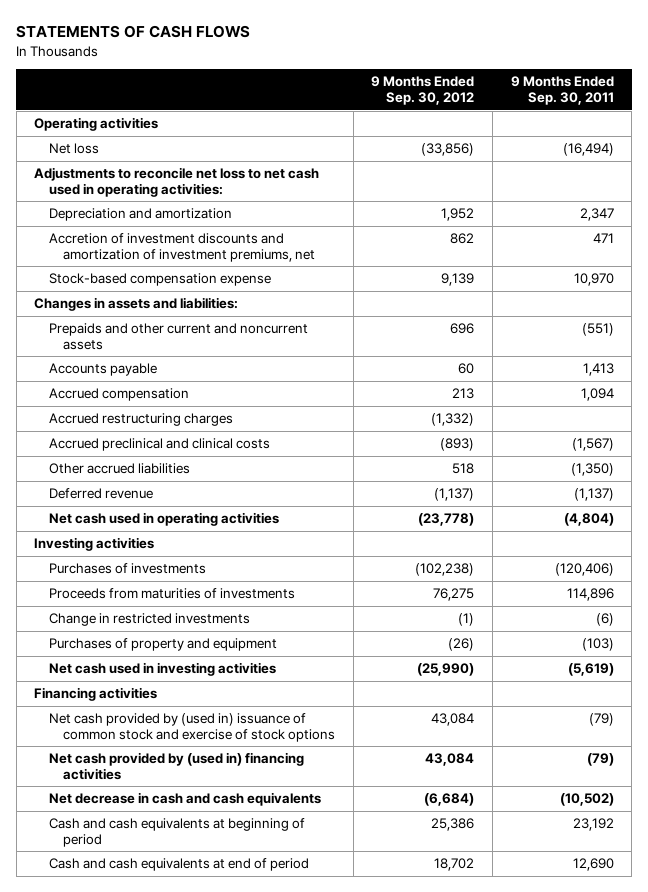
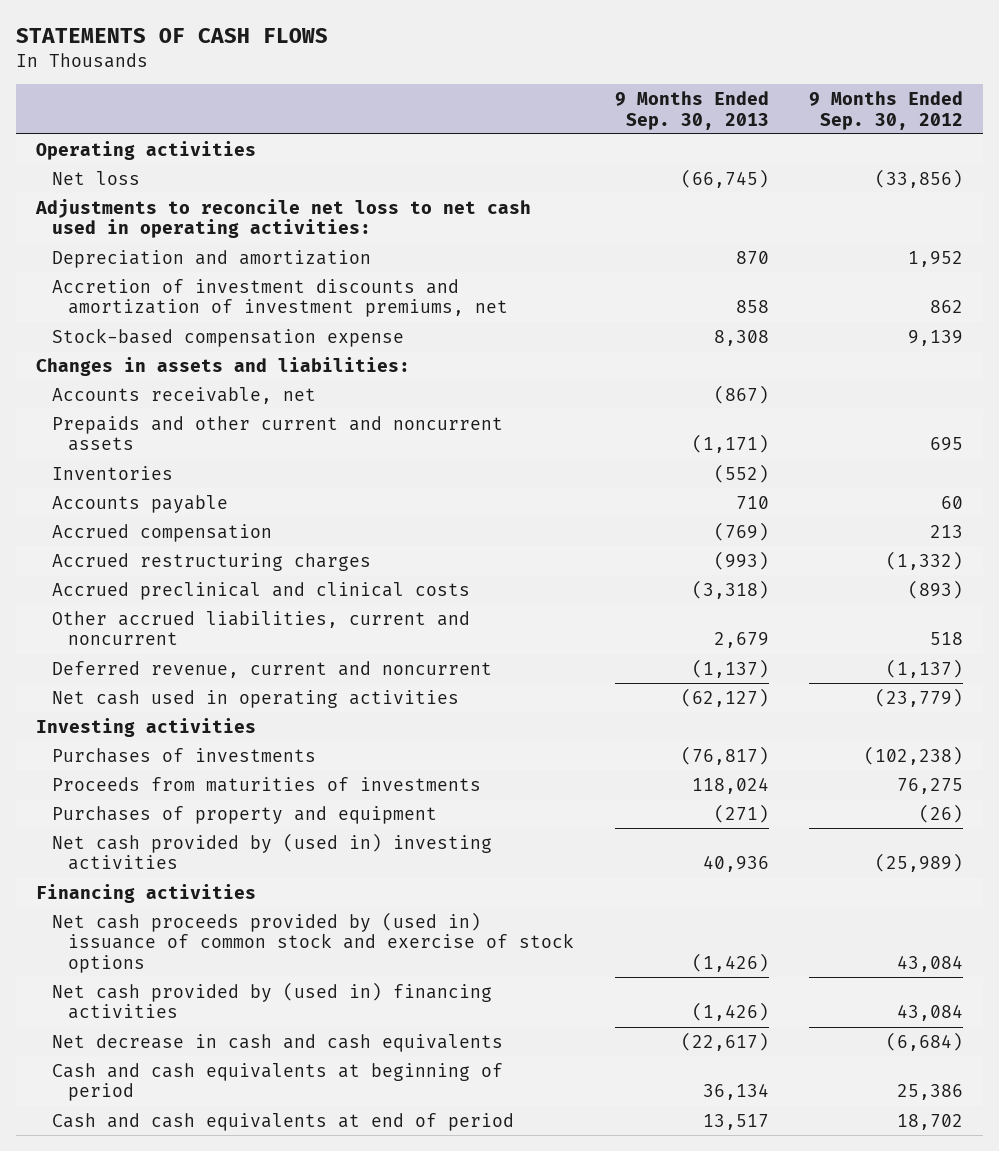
[510,76,614,106] 9 Months Ended Sep. 30, 2011 -> none
none -> [614,91,769,130] 9 Months Ended Sep. 30, 2013
none -> [52,386,317,404] Accounts receivable, net
[450,323,475,335] 696 -> [929,437,963,452] 695
none -> [52,465,174,480] Inventories
[48,463,190,475] Other accrued liabilities -> [52,610,471,646] Other accrued liabilities, current and noncurrent
[48,488,153,500] Deferred revenue -> [52,660,493,678] Deferred revenue, current and noncurrent
[418,513,475,527] (23,778) -> [874,687,963,707] (23,779)
[48,613,250,627] Change in restricted investments -> none
[48,662,276,677] Net cash used in investing activities -> [52,832,493,871] Net cash provided by (used in) investing activities
[417,663,475,677] (25,990) -> [874,853,963,873] (25,989)
[48,713,336,742] Net cash provided by (used in) issuance of common stock and exercise of stock options -> [52,911,575,973] Net cash proceeds provided by (used in) issuance of common stock and exercise of stock options

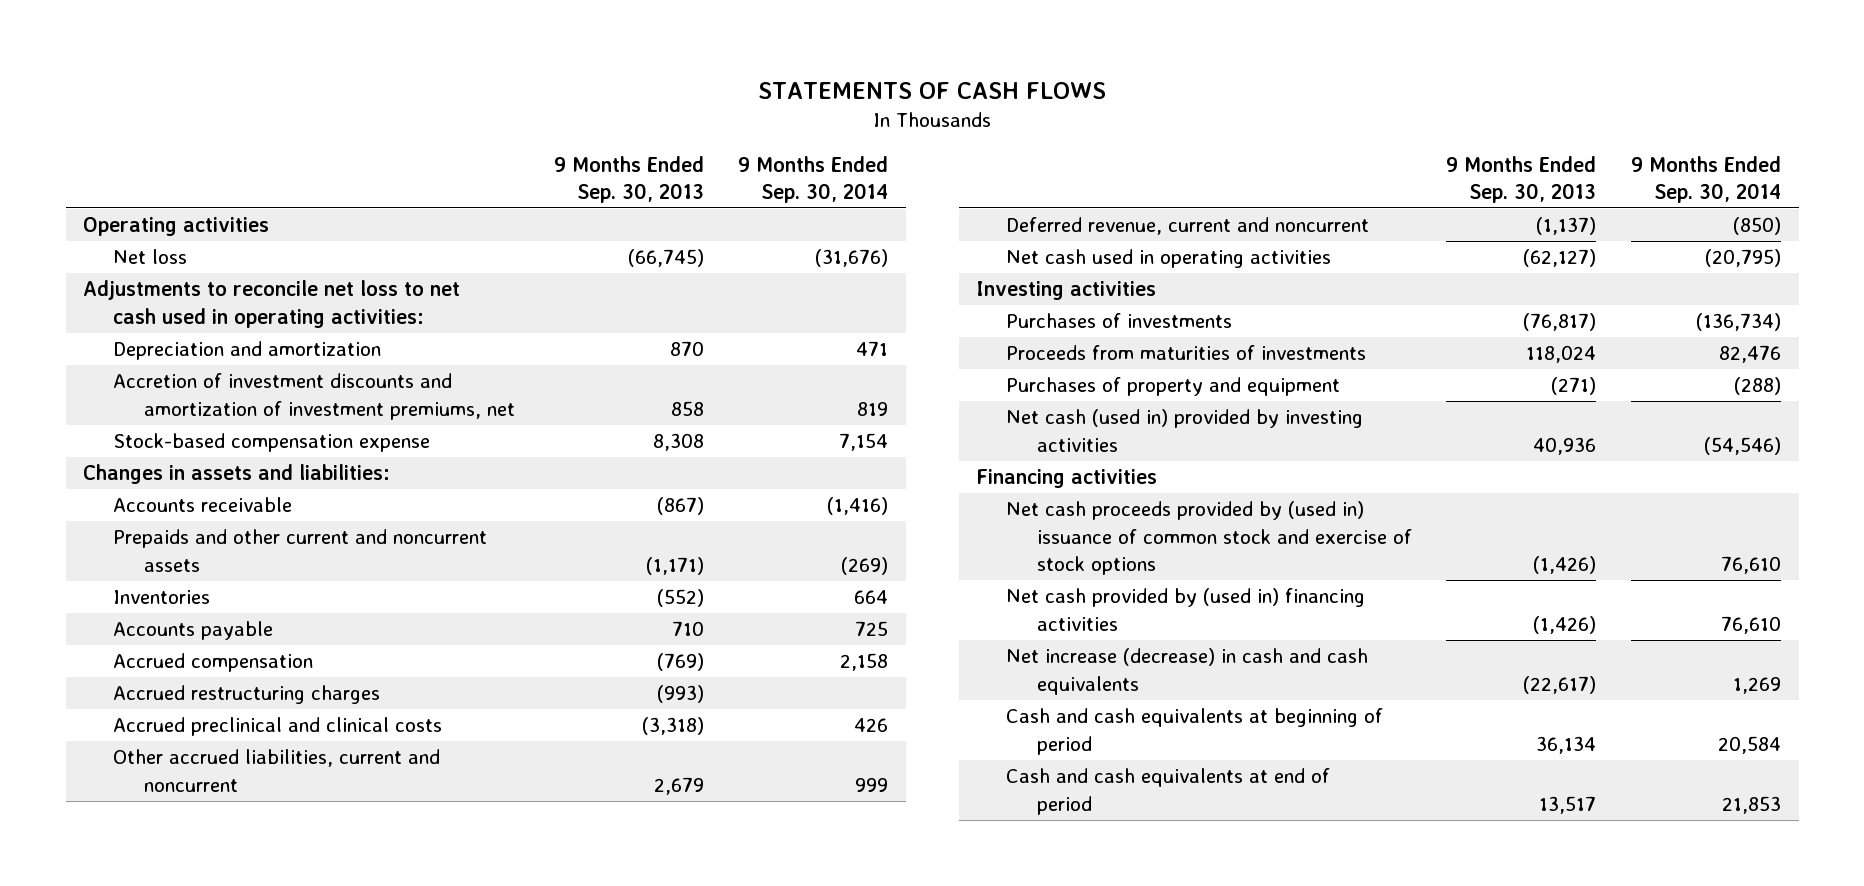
[808,91,963,130] 9 Months Ended Sep. 30, 2012 -> none
none -> [738,155,889,203] 9 Months Ended Sep. 30, 2014
[52,386,317,404] Accounts receivable, net -> [113,497,293,513] Accounts receivable
[52,832,493,871] Net cash provided by (used in) investing activities -> [1006,409,1364,452] Net cash (used in) provided by investing activities
[52,1033,504,1052] Net decrease in cash and cash equivalents -> [1006,648,1369,695] Net increase (decrease) in cash and cash equivalents

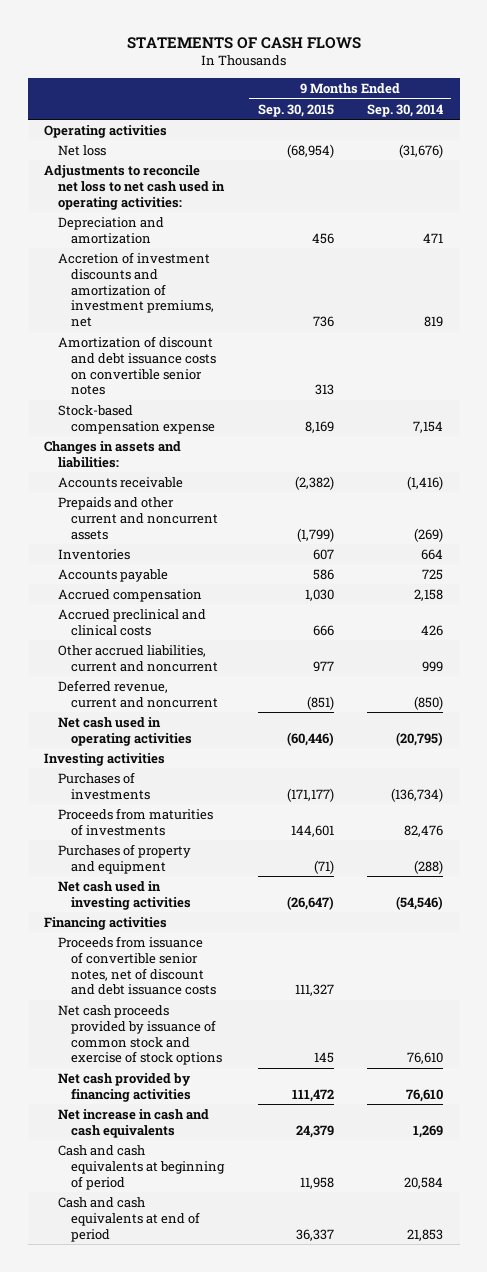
[553,155,704,203] 9 Months Ended Sep. 30, 2013 -> none
none -> [257,103,334,117] Sep. 30, 2015
none -> [57,335,217,396] Amortization of discount and debt issuance costs on convertible senior notes
[113,685,381,705] Accrued restructuring charges -> none
[1006,409,1364,452] Net cash (used in) provided by investing activities -> [57,880,192,910] Net cash used in investing activities
none -> [57,935,217,996] Proceeds from issuance of convertible senior notes, net of discount and debt issuance costs
[1006,501,1412,575] Net cash proceeds provided by (used in) issuance of common stock and exercise of stock options -> [57,1004,223,1066] Net cash proceeds provided by issuance of common stock and exercise of stock options
[1006,588,1366,631] Net cash provided by (used in) financing activities -> [57,1072,192,1102] Net cash provided by financing activities
[1006,648,1369,695] Net increase (decrease) in cash and cash equivalents -> [57,1108,209,1138] Net increase in cash and cash equivalents

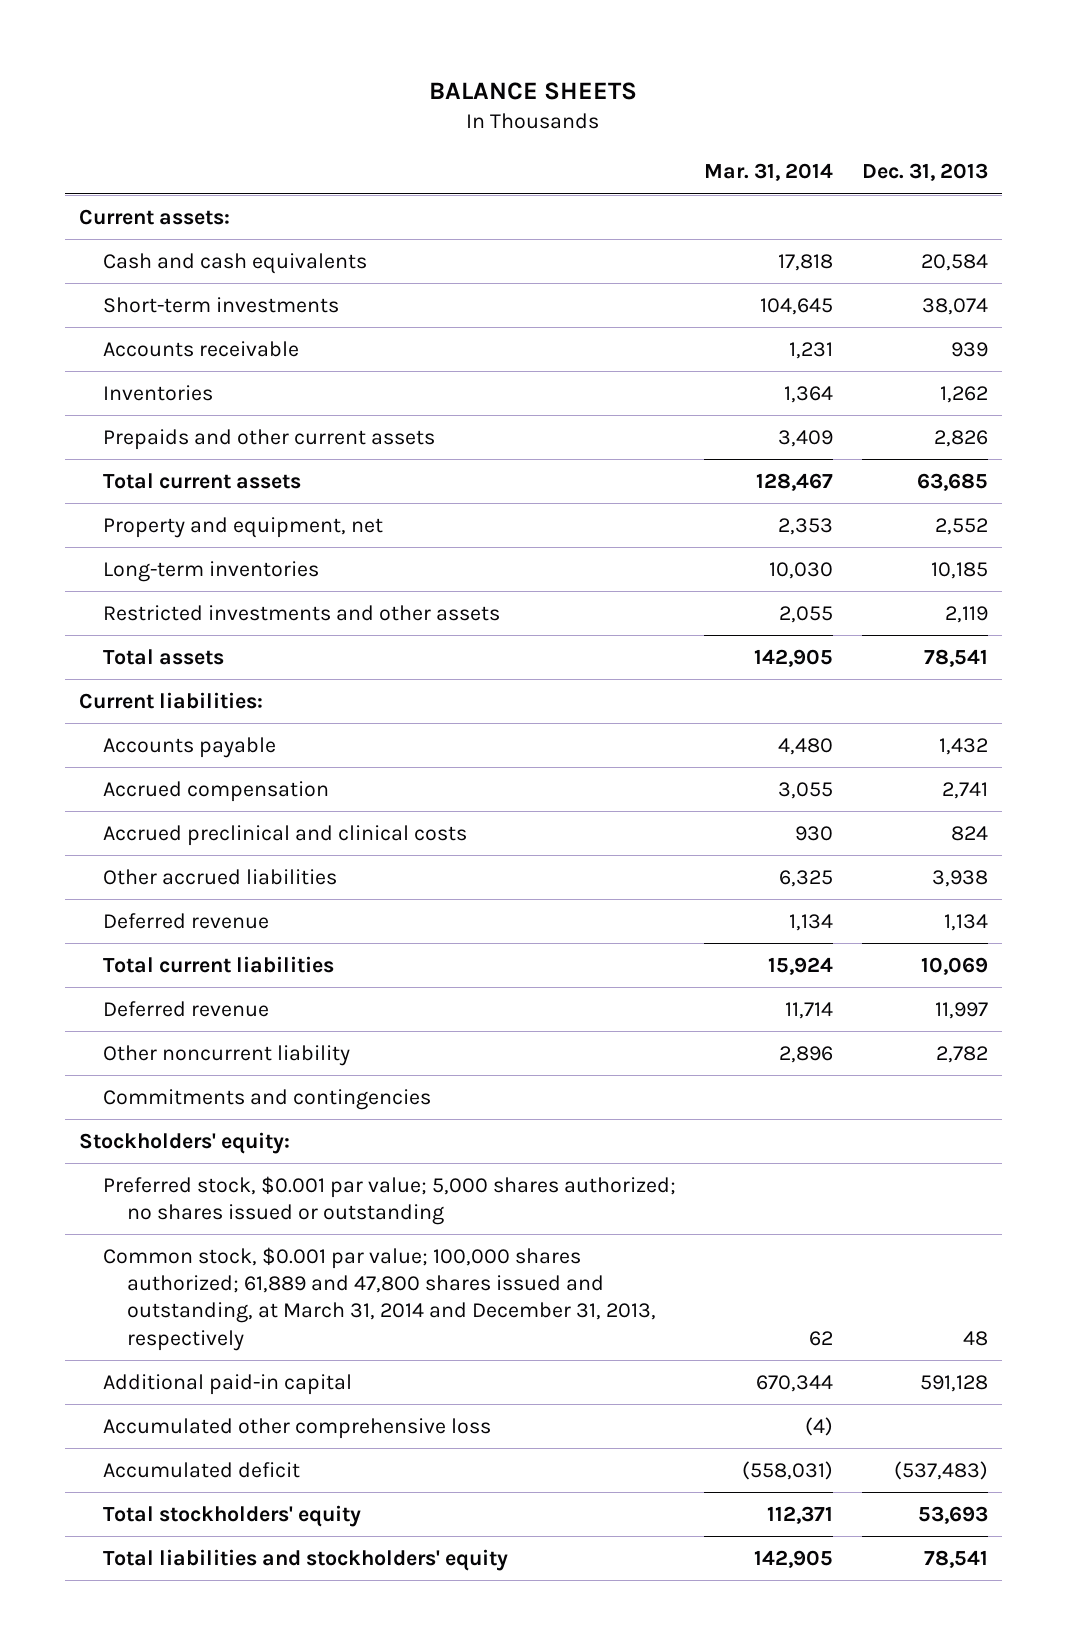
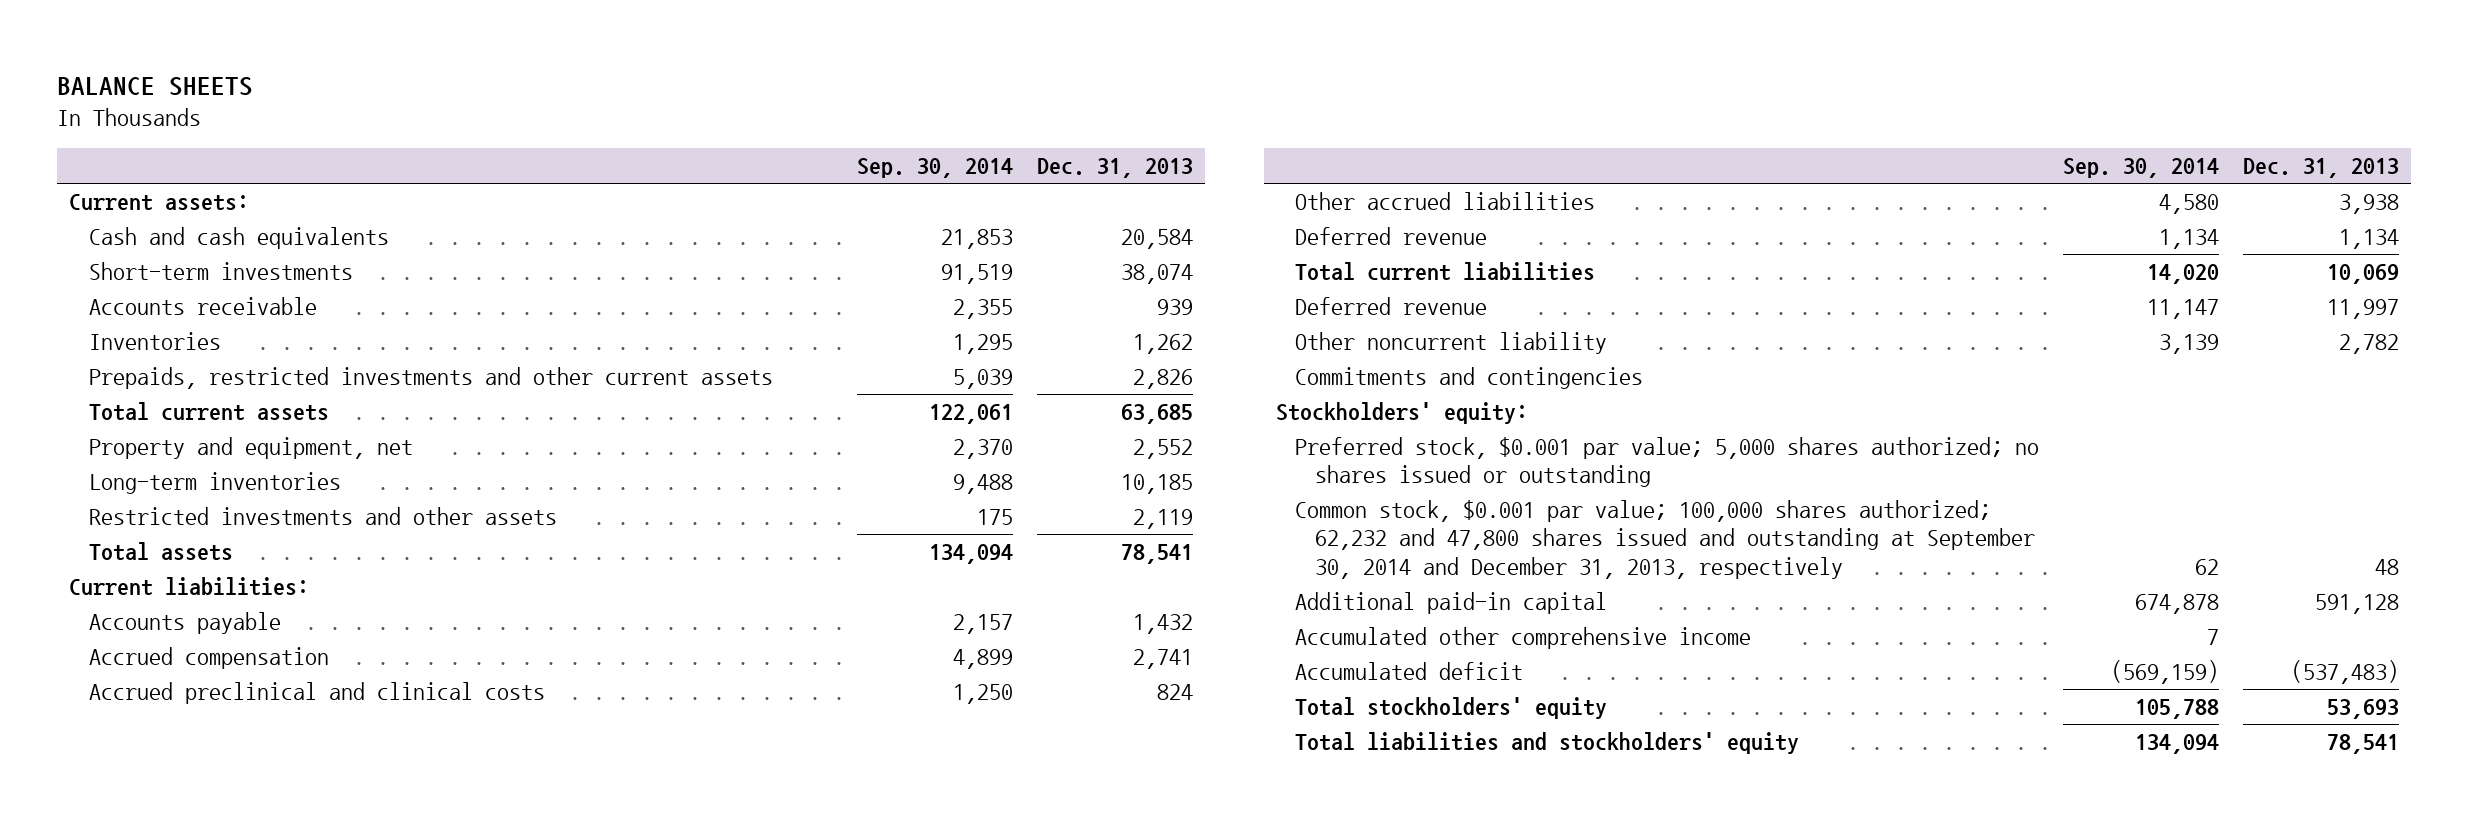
[704,163,834,182] Mar. 31, 2014 -> none
none -> [857,158,1014,179] Sep. 30, 2014
[103,428,436,450] Prepaids and other current assets -> [89,366,774,389] Prepaids, restricted investments and other current assets
[103,1246,657,1351] Common stock, $0.001 par value; 100,000 shares authorized; 61,889 and 47,800 shares issued and outstanding, at March 31, 2014 and December 31, 2013, respectively -> [1295,499,2036,579] Common stock, $0.001 par value; 100,000 shares authorized; 62,232 and 47,800 shares issued and outstanding at September 30, 2014 and December 31, 2013, respectively
[103,1417,492,1439] Accumulated other comprehensive loss -> [1295,626,1752,649] Accumulated other comprehensive income

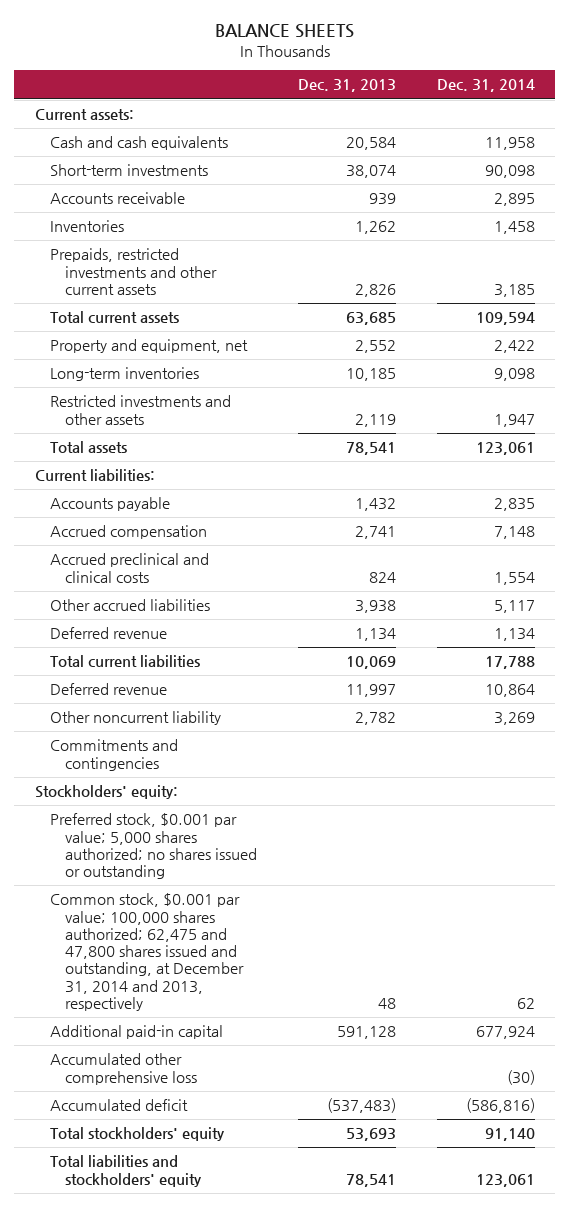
[857,158,1014,179] Sep. 30, 2014 -> none
none -> [436,79,535,93] Dec. 31, 2014
[1295,499,2036,579] Common stock, $0.001 par value; 100,000 shares authorized; 62,232 and 47,800 shares issued and outstanding at September 30, 2014 and December 31, 2013, respectively -> [49,893,244,1012] Common stock, $0.001 par value; 100,000 shares authorized; 62,475 and 47,800 shares issued and outstanding, at December 31, 2014 and 2013, respectively
[1295,626,1752,649] Accumulated other comprehensive income -> [49,1053,197,1085] Accumulated other comprehensive loss

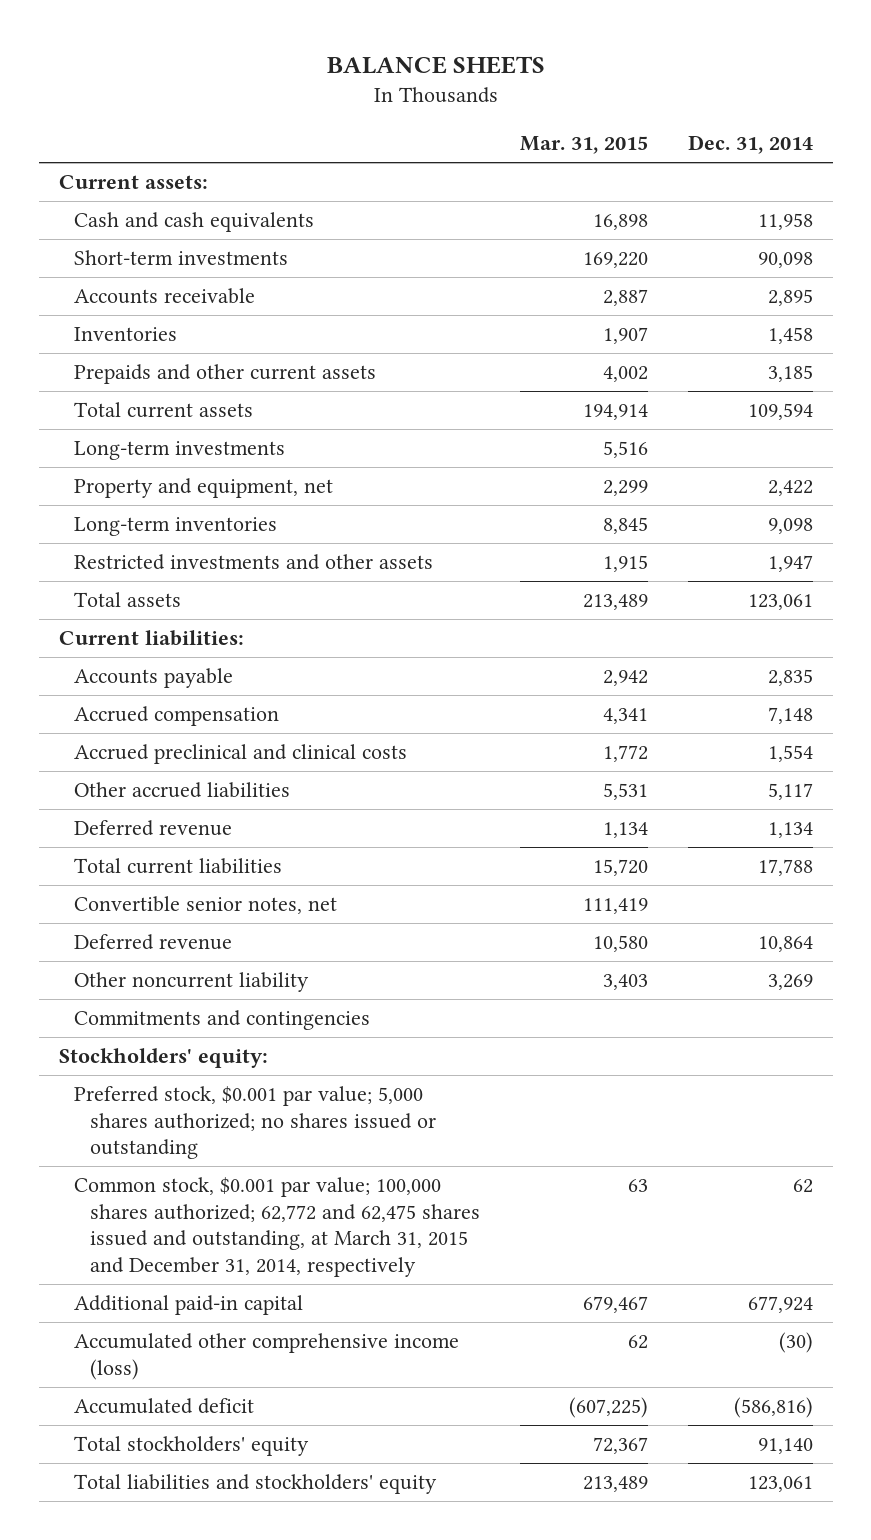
[297,79,396,93] Dec. 31, 2013 -> none
none -> [519,136,648,155] Mar. 31, 2015
[49,248,217,295] Prepaids, restricted investments and other current assets -> [74,364,377,385] Prepaids and other current assets
none -> [74,441,286,461] Long-term investments
none -> [74,896,338,915] Convertible senior notes, net
[49,893,244,1012] Common stock, $0.001 par value; 100,000 shares authorized; 62,475 and 47,800 shares issued and outstanding, at December 31, 2014 and 2013, respectively -> [74,1177,480,1278] Common stock, $0.001 par value; 100,000 shares authorized; 62,772 and 62,475 shares issued and outstanding, at March 31, 2015 and December 31, 2014, respectively
[49,1053,197,1085] Accumulated other comprehensive loss -> [74,1333,460,1380] Accumulated other comprehensive income (loss)

